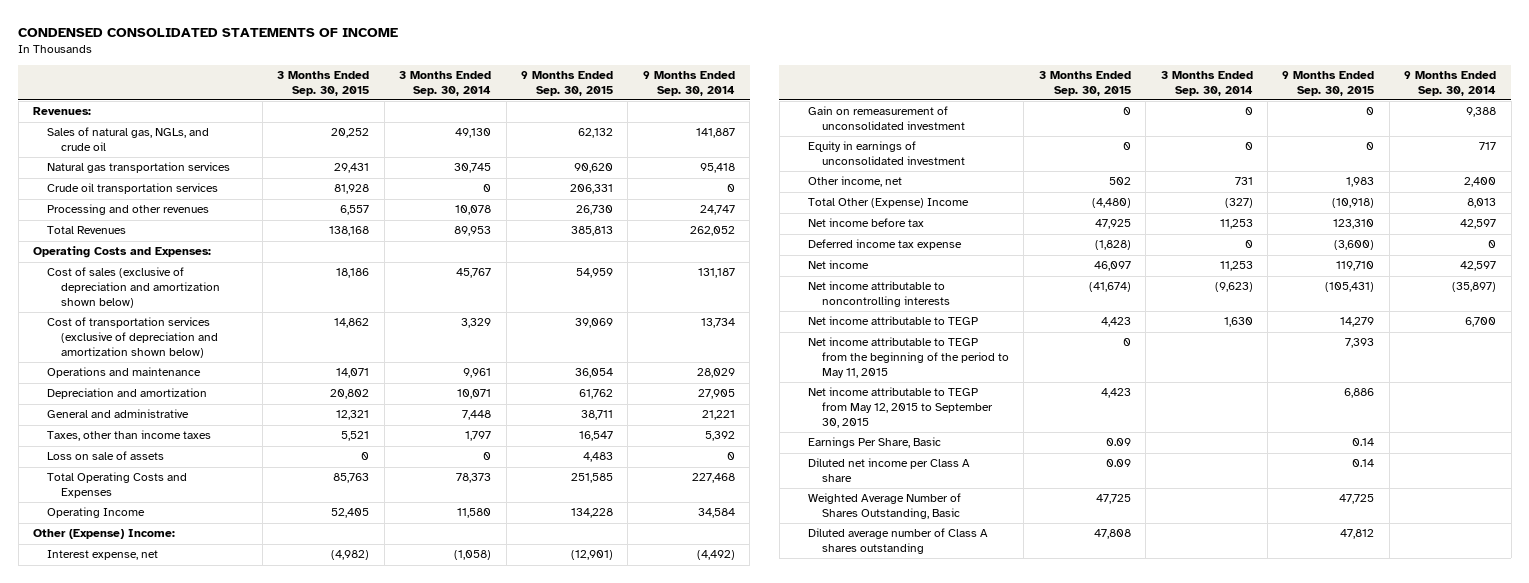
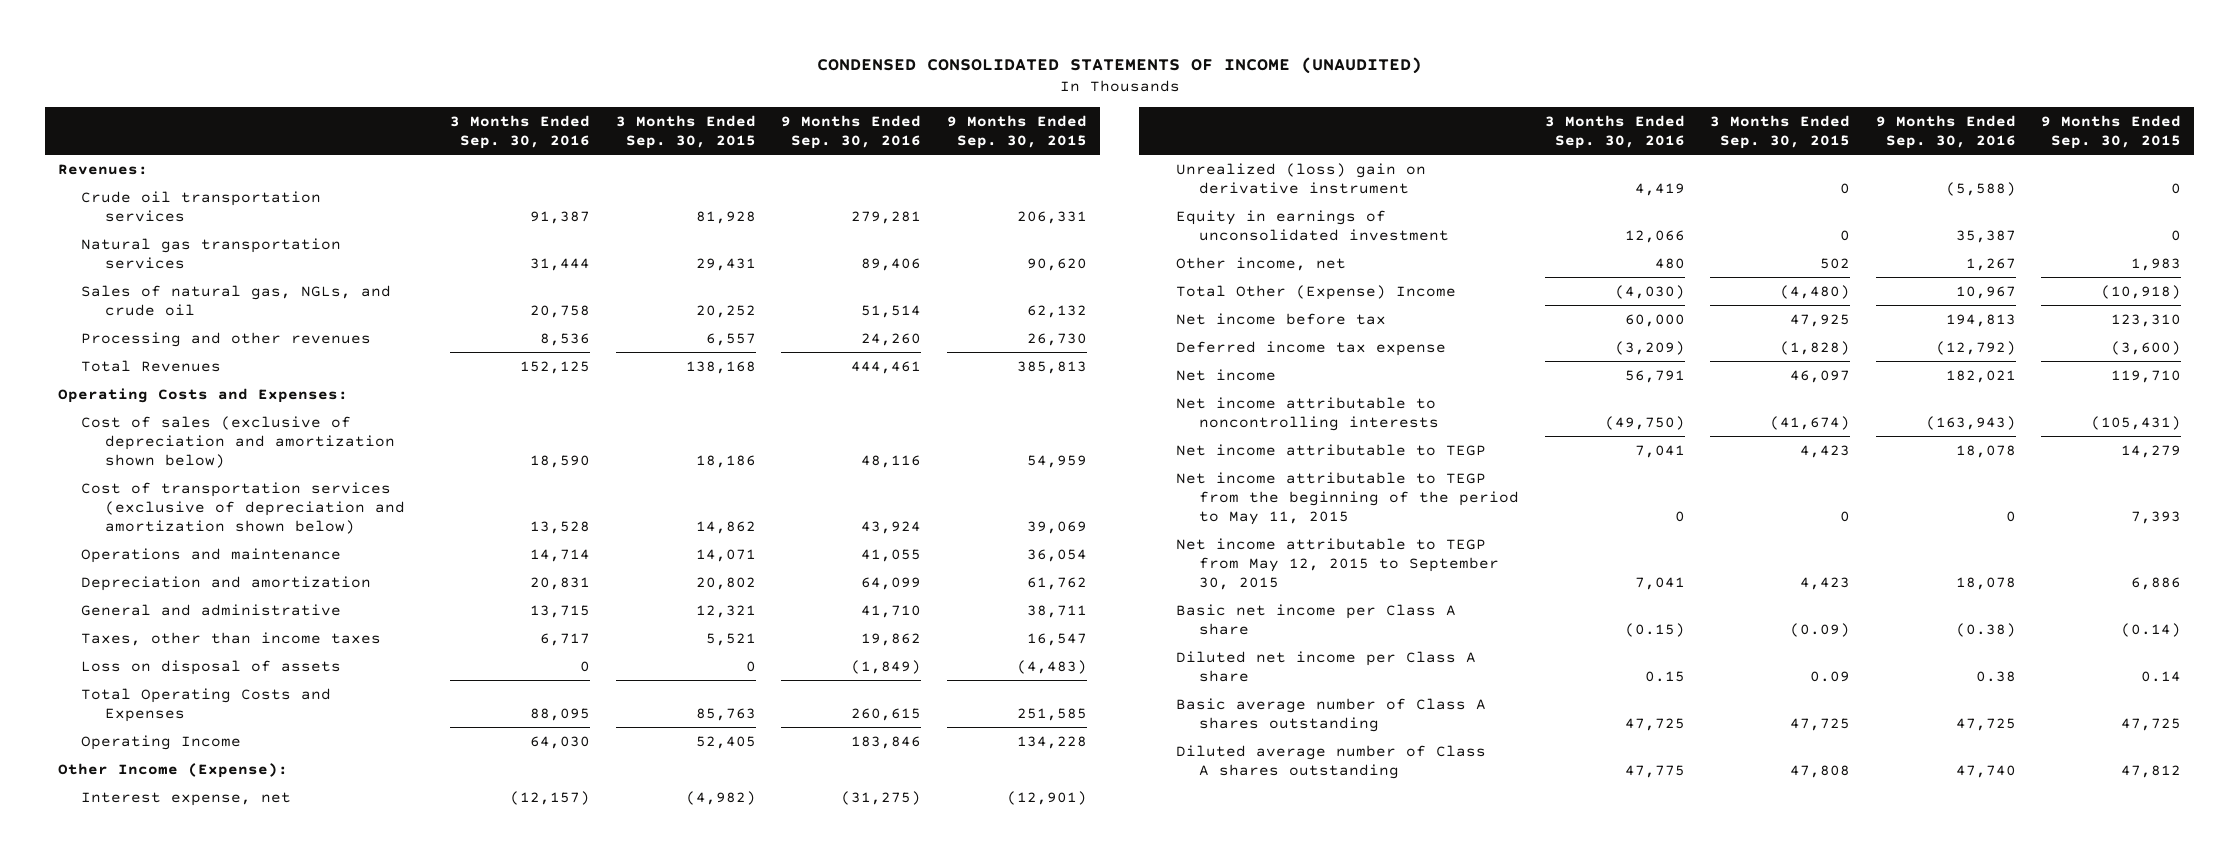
[18,27,399,37] CONDENSED CONSOLIDATED STATEMENTS OF INCOME -> [816,56,1422,74] CONDENSED CONSOLIDATED STATEMENTS OF INCOME (UNAUDITED)
[399,71,492,96] 3 Months Ended Sep. 30, 2014 -> none
[642,71,735,96] 9 Months Ended Sep. 30, 2014 -> none
none -> [450,114,591,149] 3 Months Ended Sep. 30, 2016
none -> [781,114,922,149] 9 Months Ended Sep. 30, 2016
[46,162,230,174] Natural gas transportation services -> [81,237,342,269] Natural gas transportation services
[46,127,209,151] Sales of natural gas, NGLs, and crude oil -> [81,284,392,316] Sales of natural gas, NGLs, and crude oil
[46,451,164,461] Loss on sale of assets -> [81,659,342,675] Loss on disposal of assets
[582,452,613,463] 4,483 -> [1017,659,1088,674] (4,483)
[32,529,175,540] Other (Expense) Income: -> [57,762,288,778] Other Income (Expense):
[808,106,966,130] Gain on remeasurement of unconsolidated investment -> none
none -> [1175,162,1426,194] Unrealized (loss) gain on derivative instrument
[808,437,942,449] Earnings Per Share, Basic -> [1175,603,1456,635] Basic net income per Class A share
[1105,438,1131,447] 0.09 -> [1790,622,1851,637] (0.09)
[1352,438,1375,447] 0.14 -> [2121,622,2182,637] (0.14)
[808,493,962,519] Weighted Average Number of Shares Outstanding, Basic -> [1175,697,1486,732] Basic average number of Class A shares outstanding

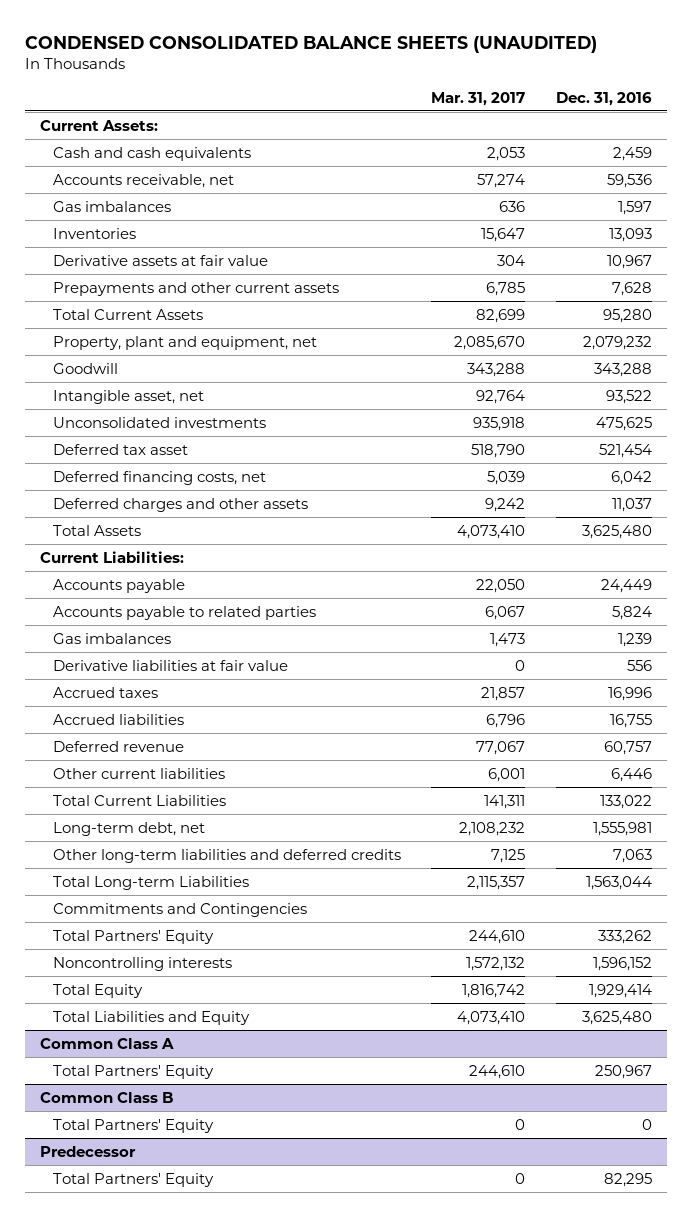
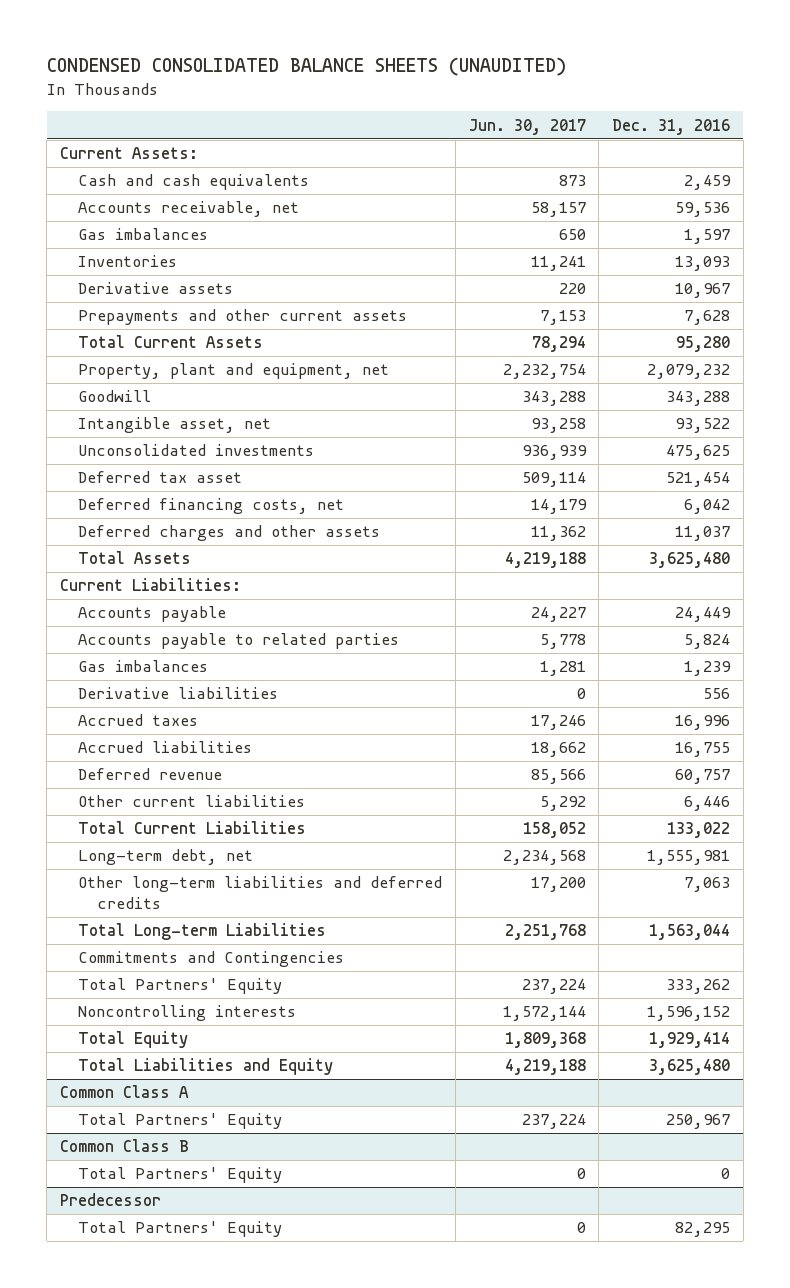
[431,92,526,107] Mar. 31, 2017 -> none
none -> [468,118,586,135] Jun. 30, 2017
[52,254,268,266] Derivative assets at fair value -> [78,282,234,295] Derivative assets
[52,659,288,671] Derivative liabilities at fair value -> [78,687,279,700] Derivative liabilities

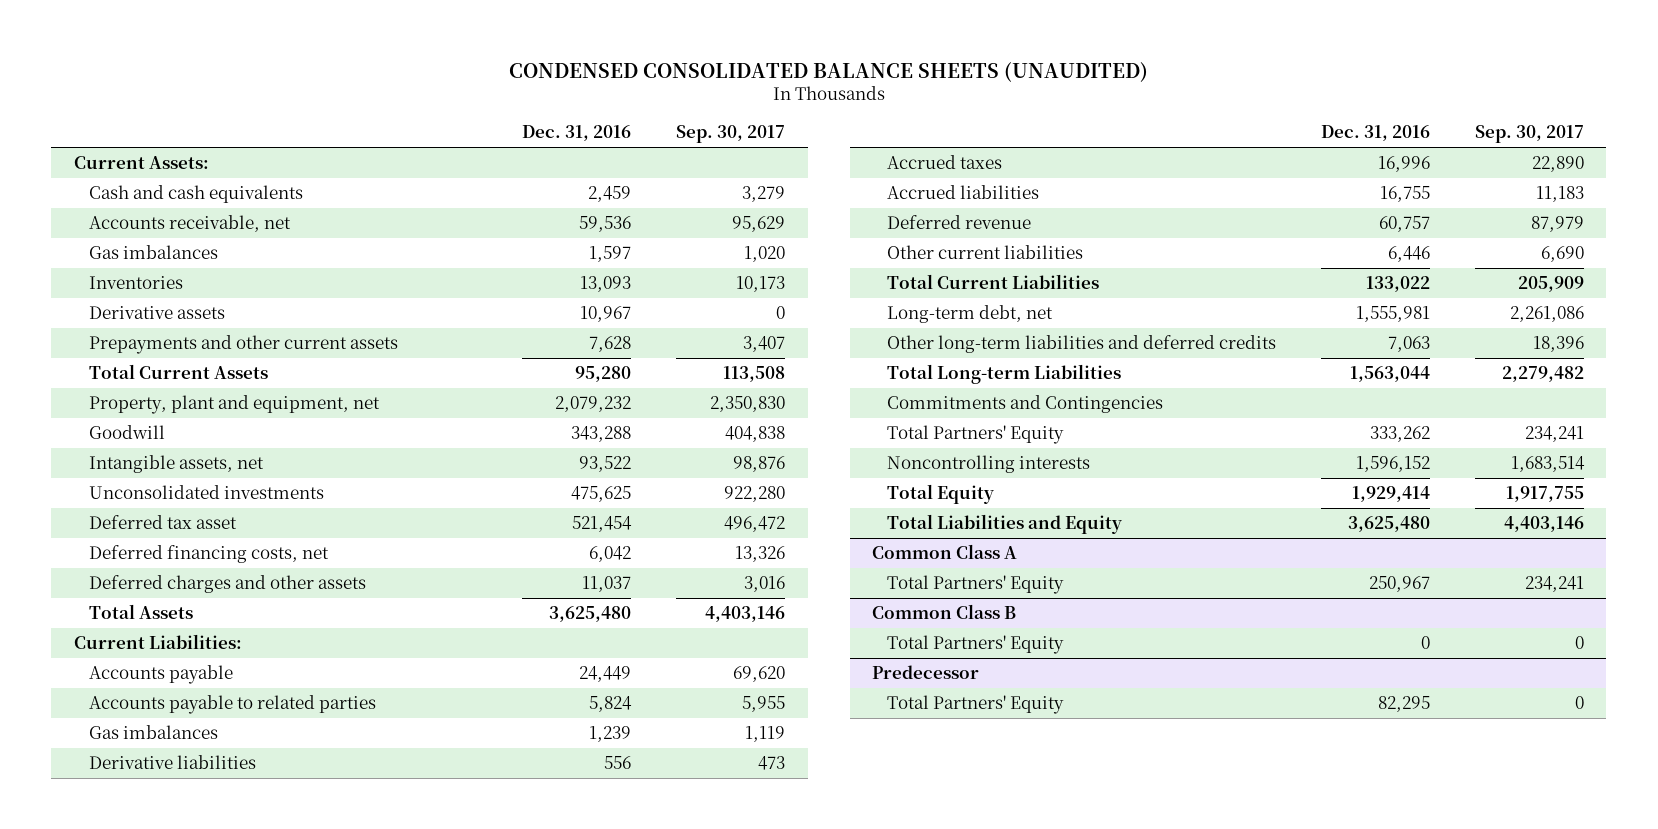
[468,118,586,135] Jun. 30, 2017 -> none
none -> [676,125,786,144] Sep. 30, 2017
[78,417,272,434] Intangible asset, net -> [88,455,264,474] Intangible assets, net

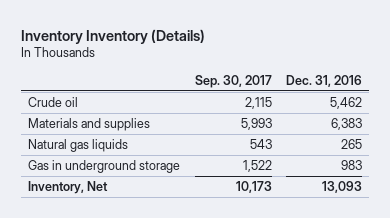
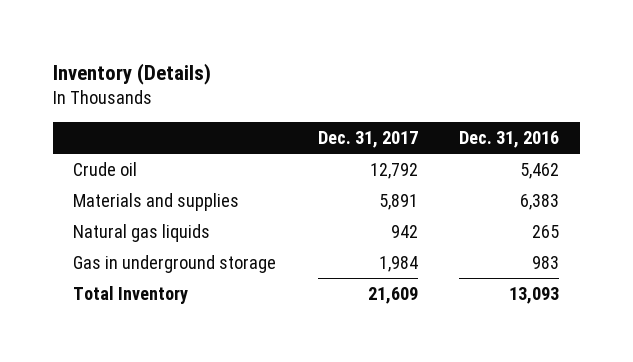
[21,28,206,44] Inventory Inventory (Details) -> [52,63,211,86] Inventory (Details)
[194,74,272,88] Sep. 30, 2017 -> none
none -> [317,131,418,149] Dec. 31, 2017
[28,180,109,194] Inventory, Net -> [73,285,189,304] Total Inventory

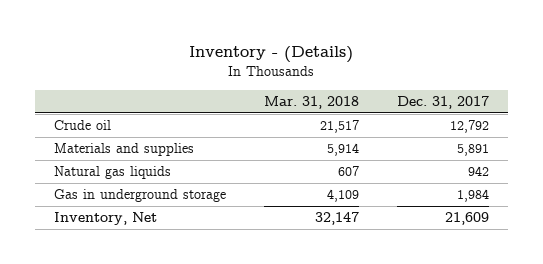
[52,63,211,86] Inventory (Details) -> [189,45,354,63] Inventory - (Details)
[459,131,560,149] Dec. 31, 2016 -> none
none -> [263,96,359,110] Mar. 31, 2018
[73,285,189,304] Total Inventory -> [54,212,158,226] Inventory, Net

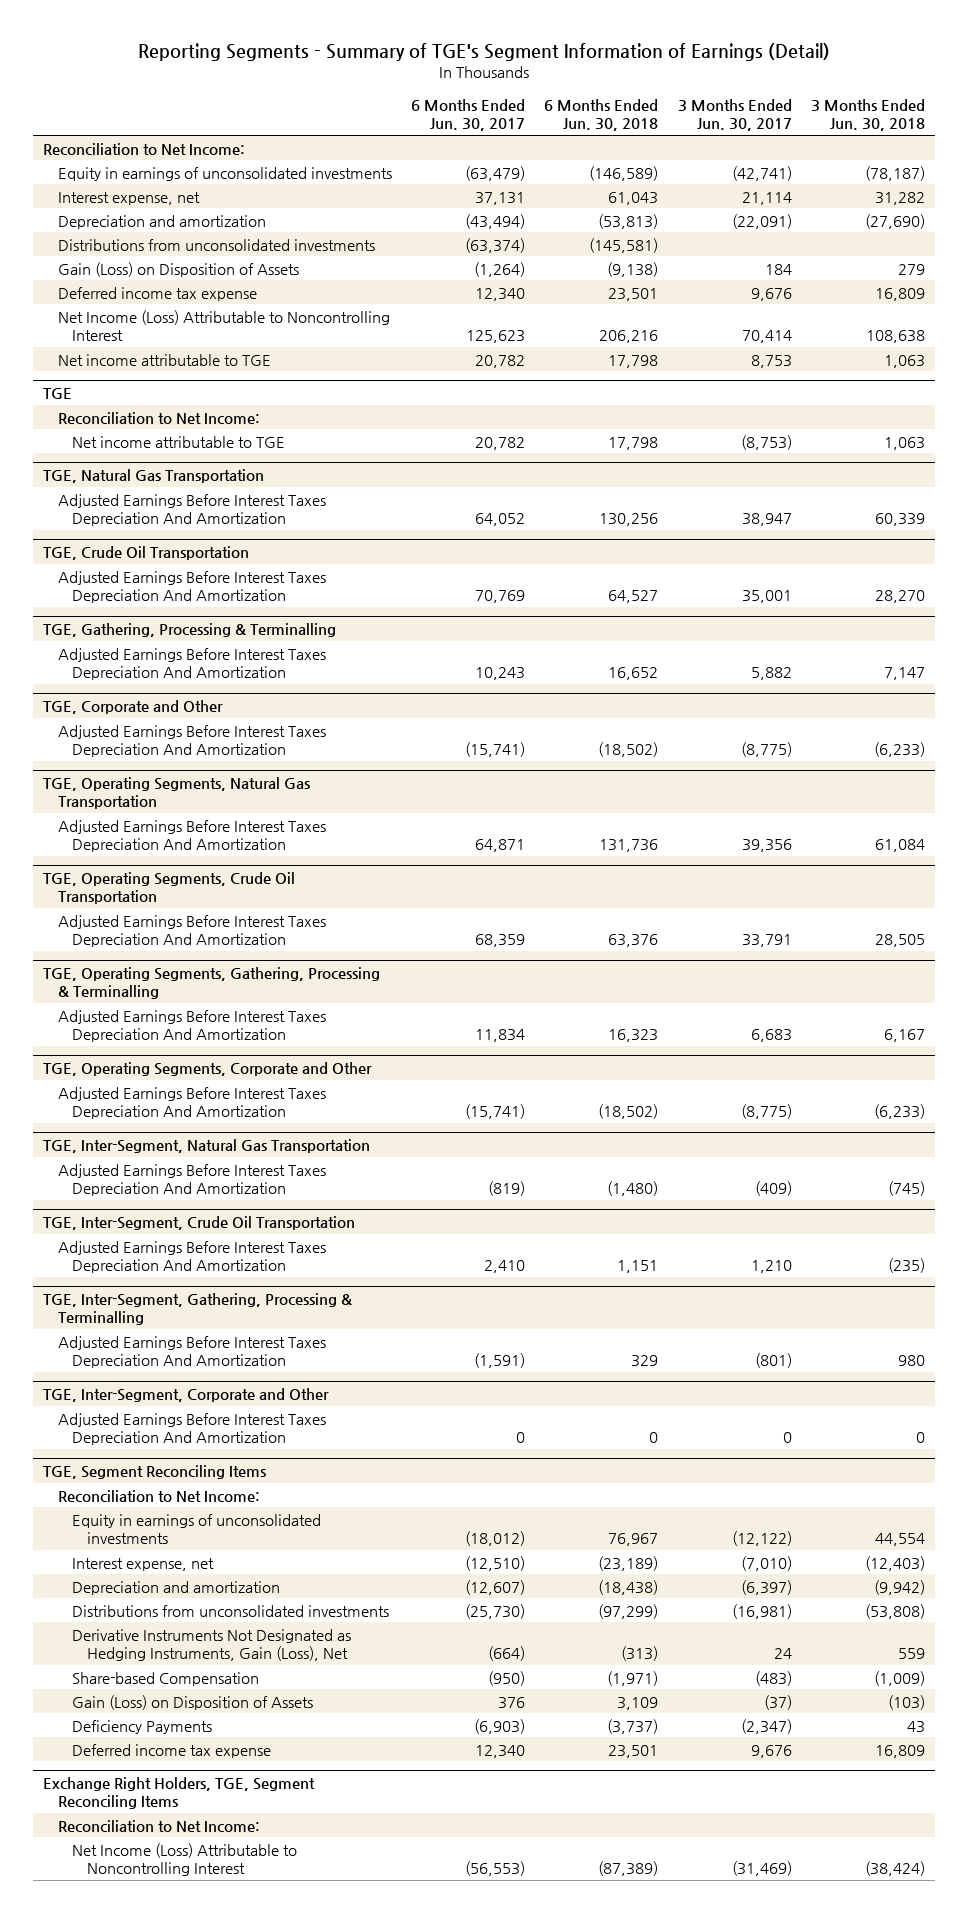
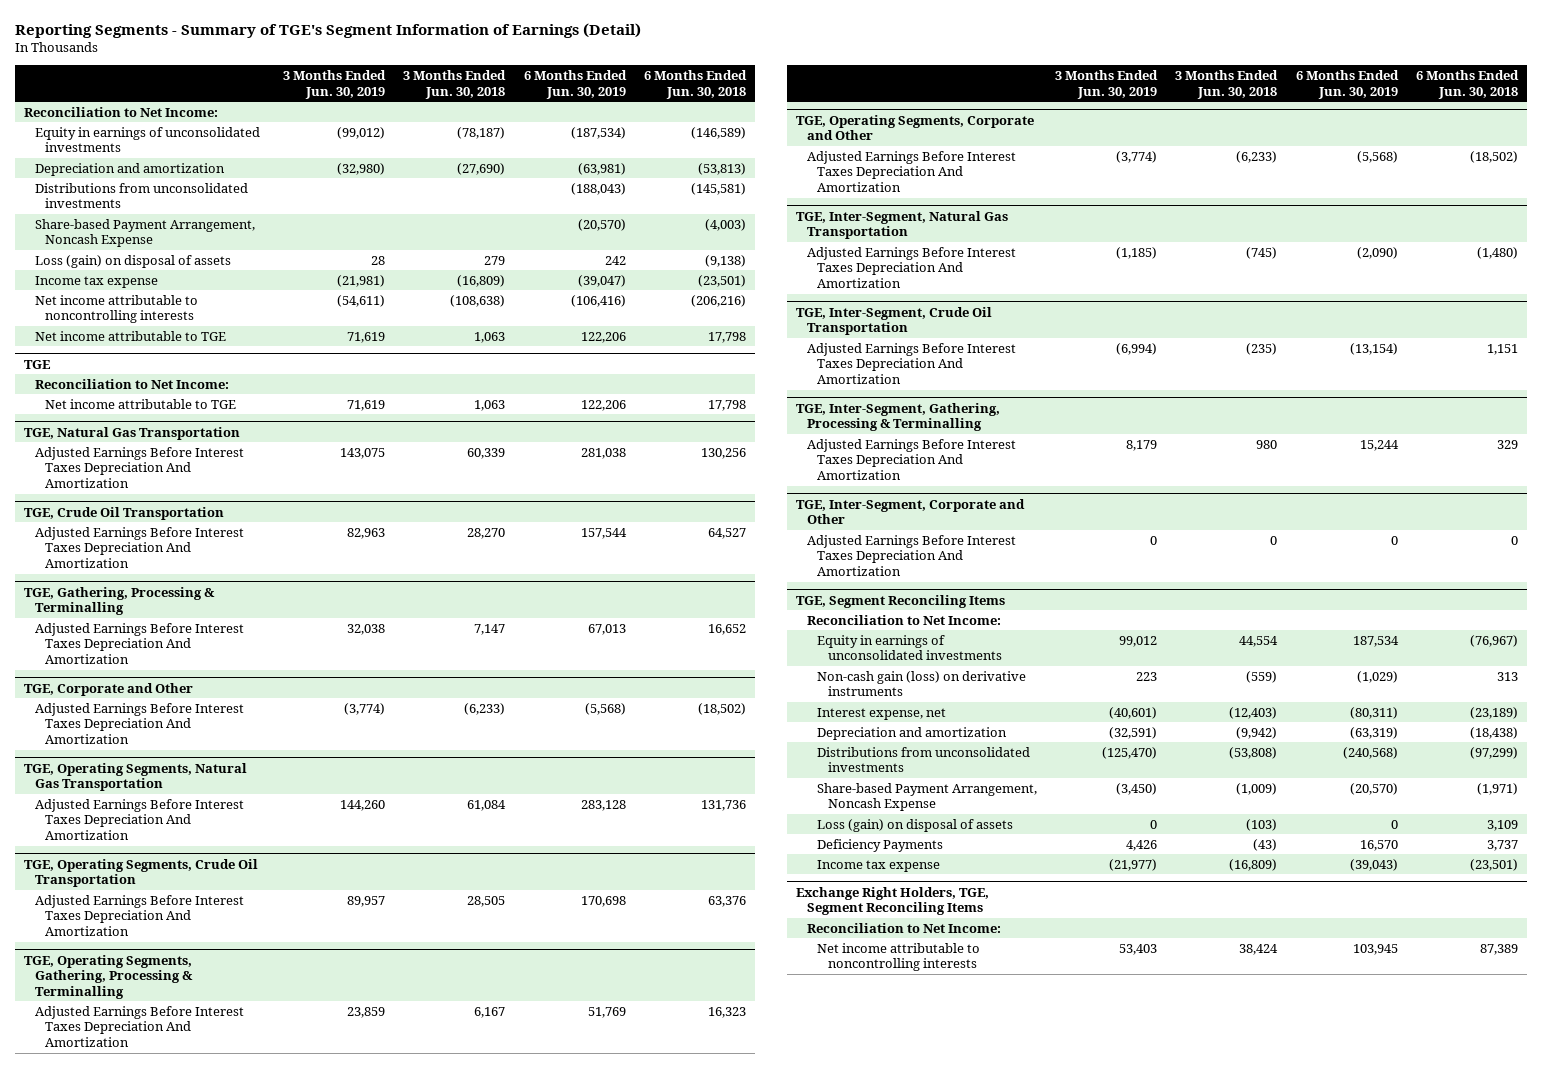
[411,99,526,132] 6 Months Ended Jun. 30, 2017 -> none
[677,99,792,132] 3 Months Ended Jun. 30, 2017 -> none
none -> [283,70,387,99] 3 Months Ended Jun. 30, 2019
none -> [523,70,627,99] 6 Months Ended Jun. 30, 2019
[57,191,200,205] Interest expense, net -> none
none -> [34,218,255,248] Share-based Payment Arrangement, Noncash Expense
[57,261,299,277] Gain (Loss) on Disposition of Assets -> [34,254,231,268] Loss (gain) on disposal of assets
[57,286,257,301] Deferred income tax expense -> [34,275,158,288] Income tax expense
[608,287,659,301] 23,501 -> [697,274,746,287] (23,501)
[875,287,926,301] 16,809 -> [457,274,506,287] (16,809)
[57,309,390,341] Net Income (Loss) Attributable to Noncontrolling Interest -> [34,294,198,324] Net income attributable to noncontrolling interests
[599,329,659,343] 206,216 -> [690,294,746,307] (206,216)
[866,329,926,343] 108,638 -> [450,294,506,307] (108,638)
[608,1532,659,1546] 76,967 -> [1469,634,1518,647] (76,967)
none -> [817,670,1027,697] Non-cash gain (loss) on derivative instruments
[72,1628,352,1661] Derivative Instruments Not Designated as Hedging Instruments, Gain (Loss), Net -> none
[72,1671,260,1686] Share-based Compensation -> [817,782,1038,812] Share-based Payment Arrangement, Noncash Expense
[72,1694,314,1710] Gain (Loss) on Disposition of Assets -> [817,818,1014,832] Loss (gain) on disposal of assets
[607,1718,659,1734] (3,737) -> [1486,839,1518,851] 3,737
[907,1720,926,1733] 43 -> [1253,838,1278,851] (43)
[72,1743,272,1758] Deferred income tax expense -> [817,859,941,872] Income tax expense
[608,1744,659,1758] 23,501 -> [1469,858,1518,871] (23,501)
[875,1744,926,1758] 16,809 -> [1229,858,1278,871] (16,809)
[72,1842,298,1876] Net Income (Loss) Attributable to Noncontrolling Interest -> [817,942,981,972] Net income attributable to noncontrolling interests
[598,1860,659,1876] (87,389) -> [1479,943,1518,955] 87,389
[865,1860,926,1876] (38,424) -> [1239,943,1279,955] 38,424

